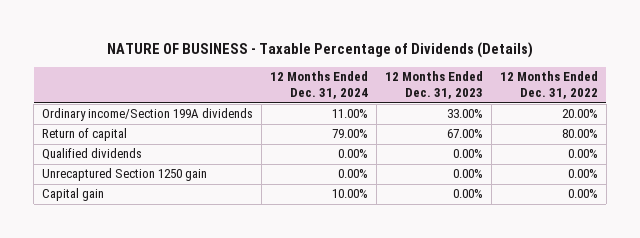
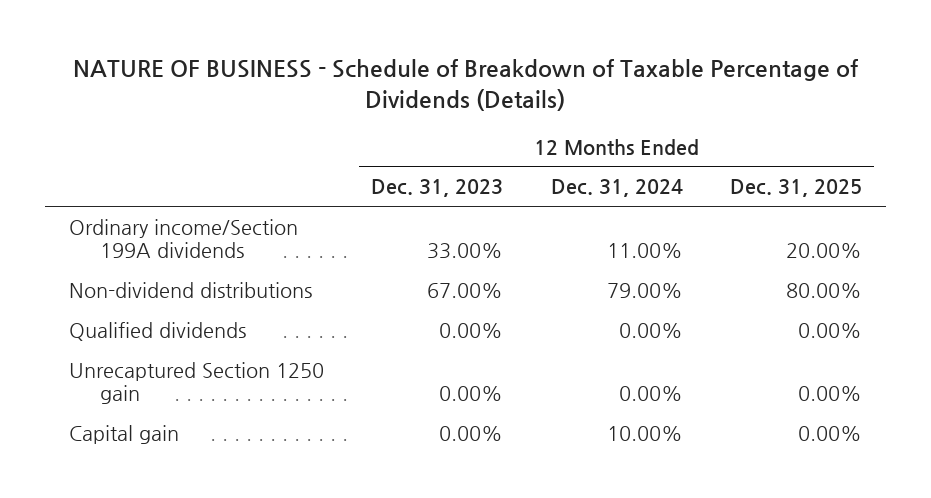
[107,41,534,58] NATURE OF BUSINESS - Taxable Percentage of Dividends (Details) -> [73,59,860,112] NATURE OF BUSINESS - Schedule of Breakdown of Taxable Percentage of Dividends (Details)
[499,71,598,100] 12 Months Ended Dec. 31, 2022 -> none
none -> [729,179,862,198] Dec. 31, 2025
[42,128,128,142] Return of capital -> [69,281,313,298] Non-dividend distributions

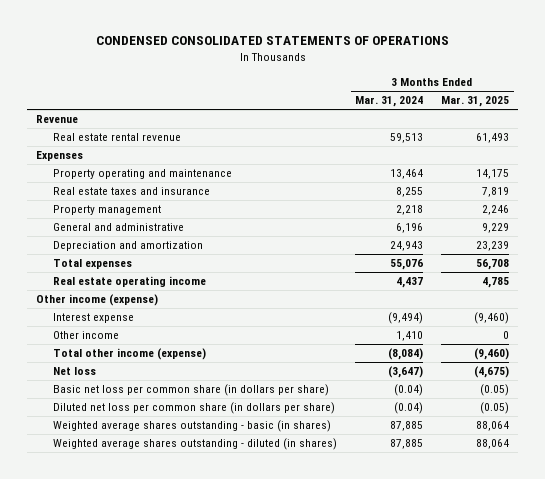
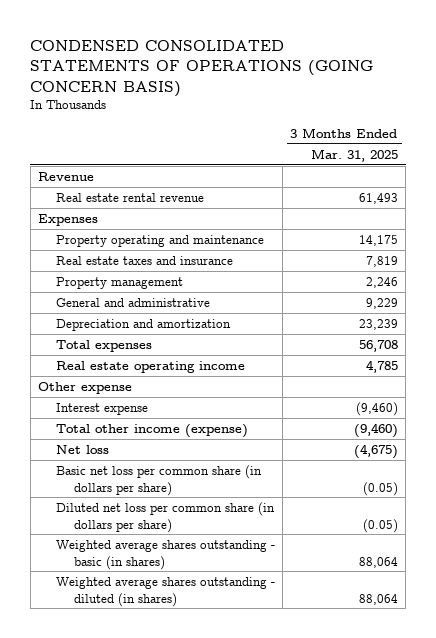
[95,36,449,46] CONDENSED CONSOLIDATED STATEMENTS OF OPERATIONS -> [30,39,374,97] CONDENSED CONSOLIDATED STATEMENTS OF OPERATIONS (GOING CONCERN BASIS)
[355,96,424,108] Mar. 31, 2024 -> none
[36,294,159,307] Other income (expense) -> [38,382,133,395] Other expense
[53,331,120,340] Other income -> none

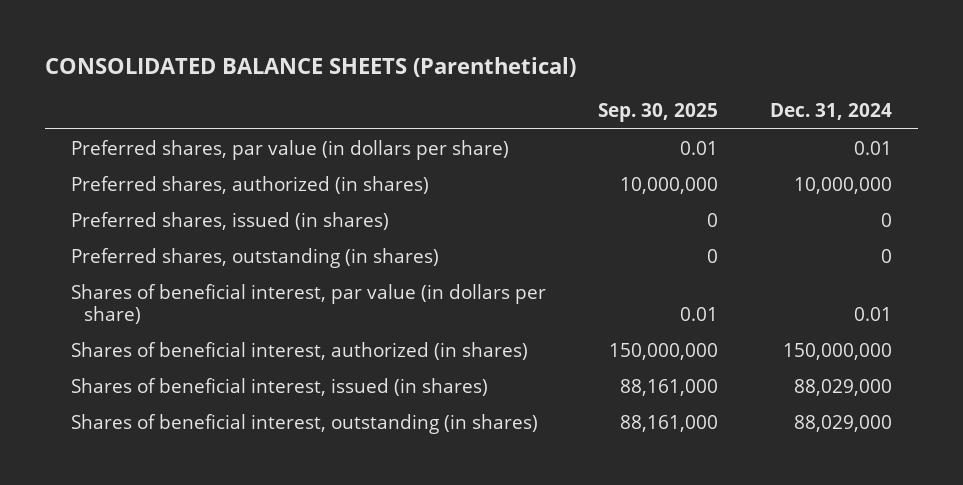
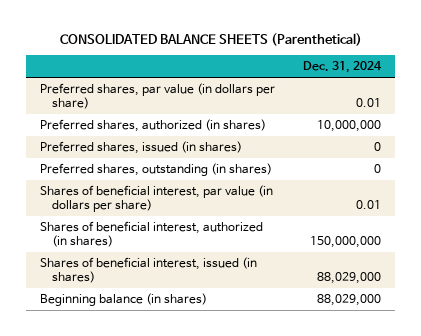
[598,103,719,123] Sep. 30, 2025 -> none
[71,413,539,434] Shares of beneficial interest, outstanding (in shares) -> [40,292,208,306] Beginning balance (in shares)

